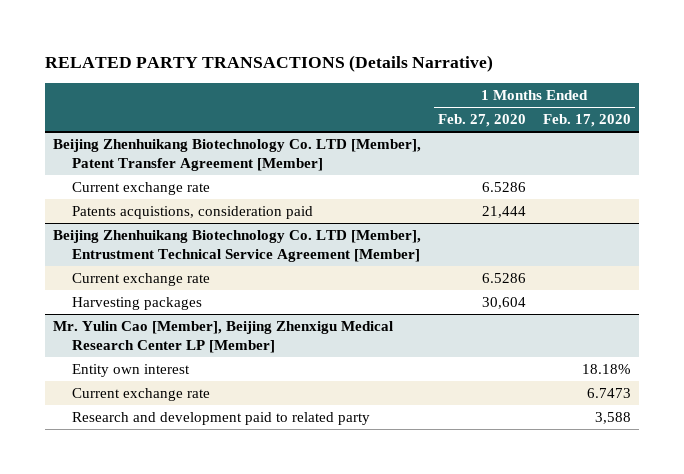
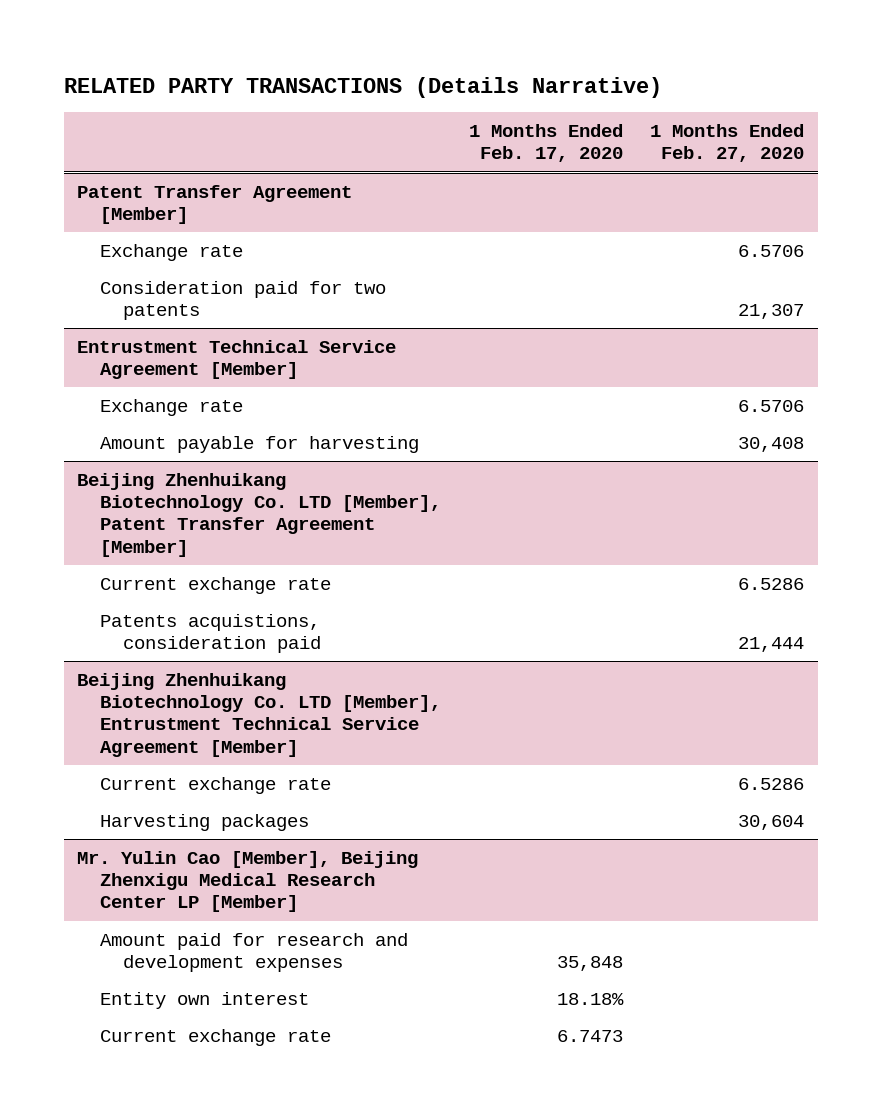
none -> [77,184,353,225] Patent Transfer Agreement [Member]
none -> [100,243,244,261] Exchange rate
none -> [100,280,387,321] Consideration paid for two patents
none -> [77,339,397,380] Entrustment Technical Service Agreement [Member]
none -> [100,398,244,416] Exchange rate
none -> [100,435,420,453] Amount payable for harvesting
none -> [100,932,409,973] Amount paid for research and development expenses
[72,411,371,425] Research and development paid to related party -> none

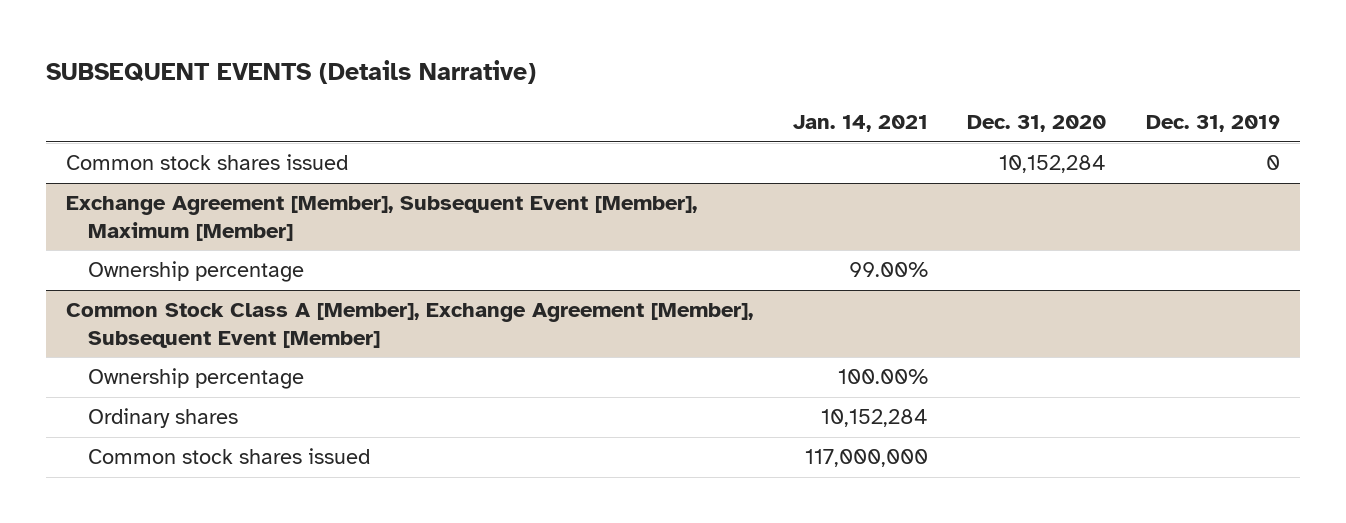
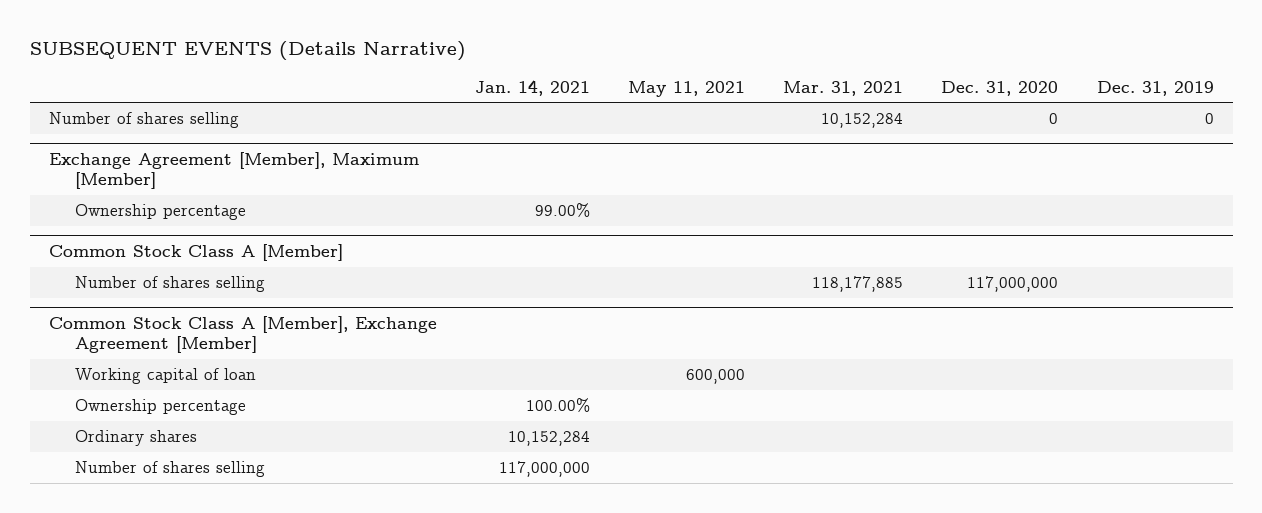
none -> [628,80,746,97] May 11, 2021
none -> [783,80,904,96] Mar. 31, 2021
[65,154,348,171] Common stock shares issued -> none
none -> [48,112,239,129] Number of shares selling
[65,196,697,241] Exchange Agreement [Member], Subsequent Event [Member], Maximum [Member] -> [48,152,419,190] Exchange Agreement [Member], Maximum [Member]
none -> [48,244,343,262] Common Stock Class A [Member]
none -> [74,276,265,293] Number of shares selling
[65,303,753,348] Common Stock Class A [Member], Exchange Agreement [Member], Subsequent Event [Member] -> [48,316,437,354] Common Stock Class A [Member], Exchange Agreement [Member]
none -> [74,368,256,385] Working capital of loan
[87,448,370,465] Common stock shares issued -> [74,461,265,478] Number of shares selling

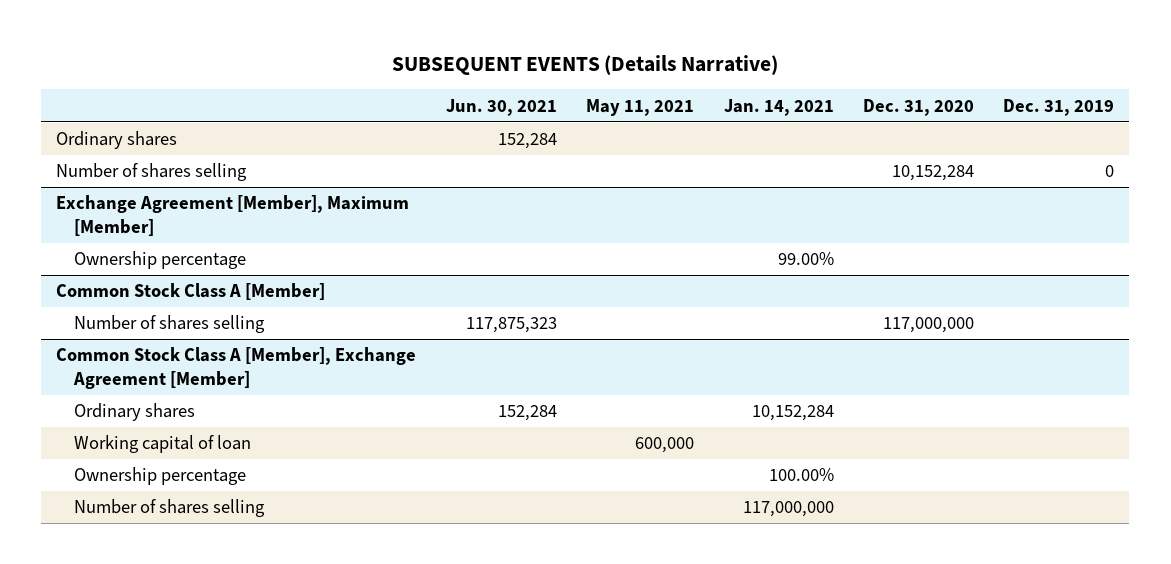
[783,80,904,96] Mar. 31, 2021 -> none
none -> [445,98,557,116] Jun. 30, 2021
none -> [56,131,178,150] Ordinary shares
[1049,113,1059,125] 0 -> [891,165,974,182] 10,152,284
[74,430,197,447] Ordinary shares -> [74,403,196,422] Ordinary shares

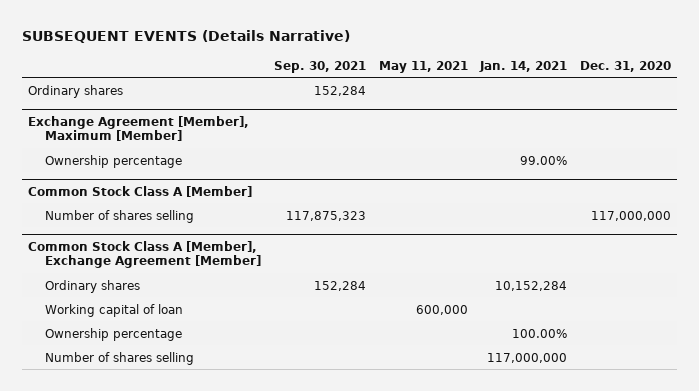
[445,98,557,116] Jun. 30, 2021 -> none
[1003,98,1115,116] Dec. 31, 2019 -> none
none -> [274,60,367,73] Sep. 30, 2021
[56,163,248,182] Number of shares selling -> none

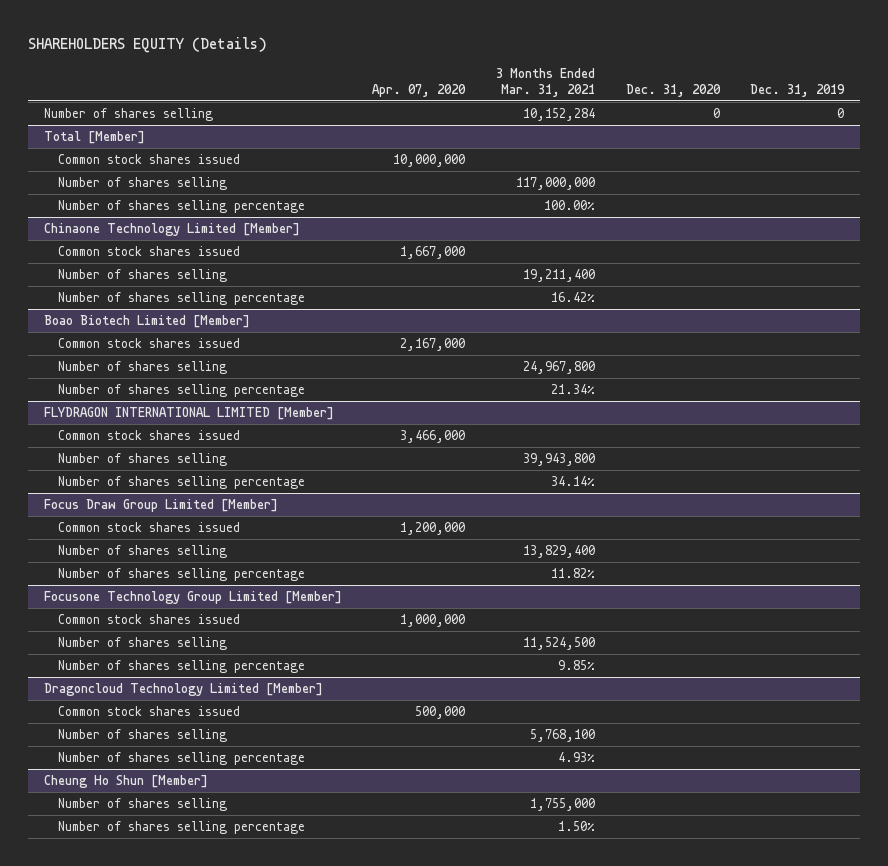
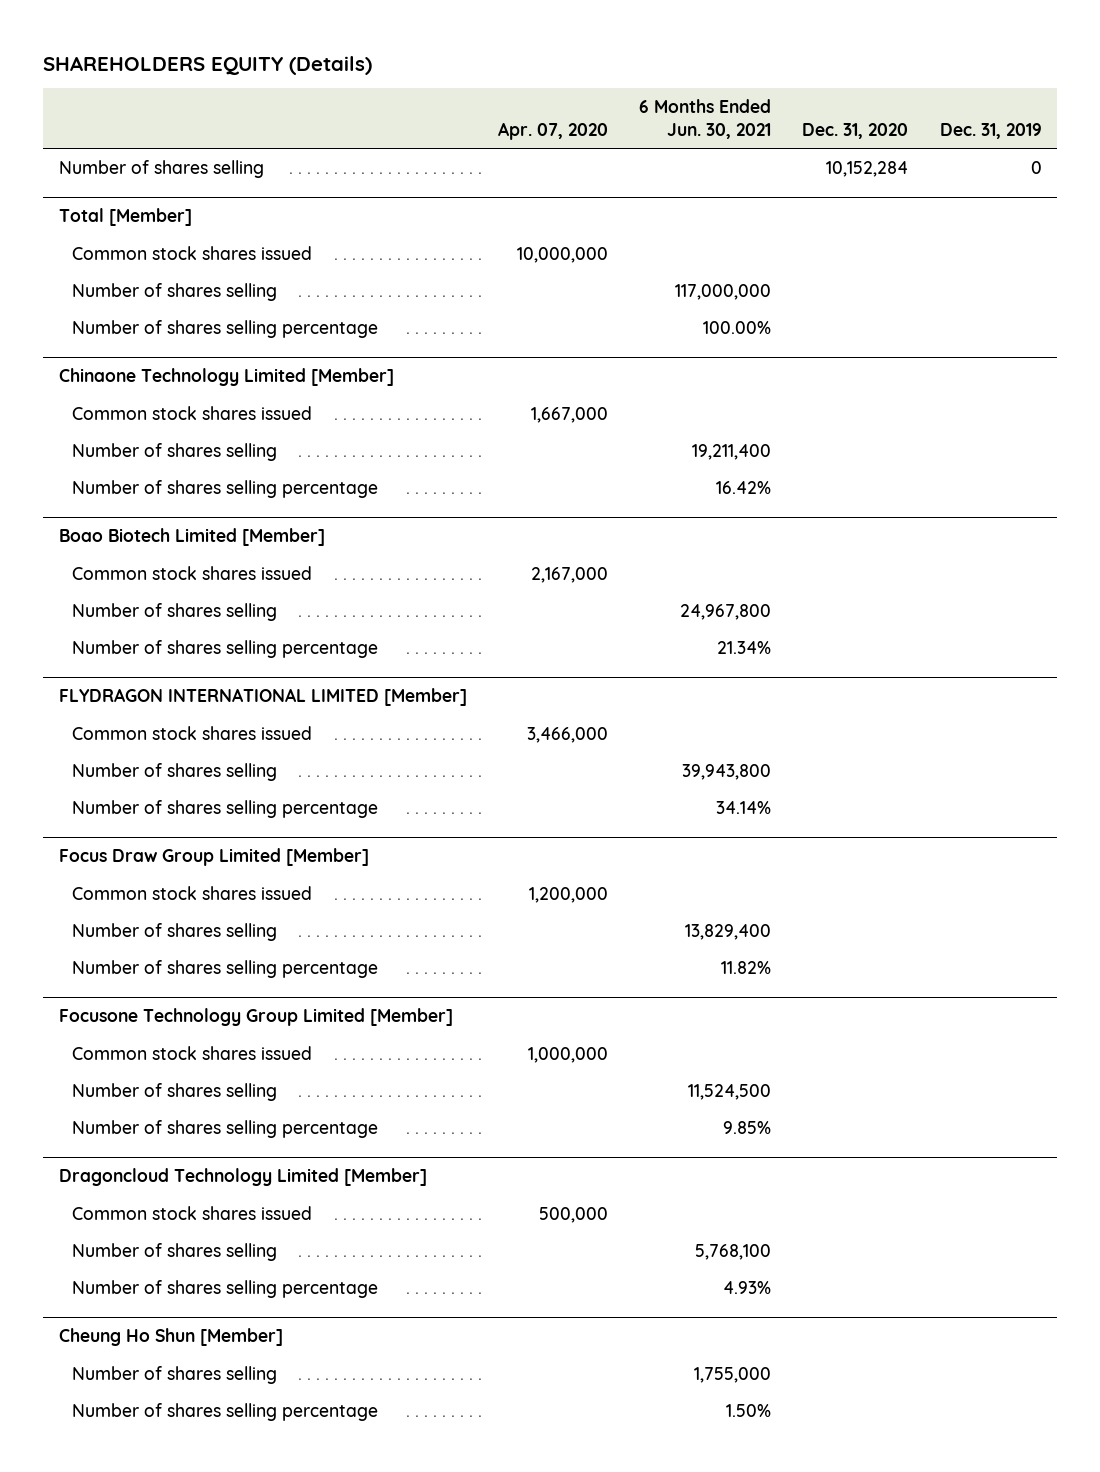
[495,67,595,97] 3 Months Ended Mar. 31, 2021 -> none
none -> [639,99,772,140] 6 Months Ended Jun. 30, 2021
[712,107,720,118] 0 -> [826,160,909,177] 10,152,284

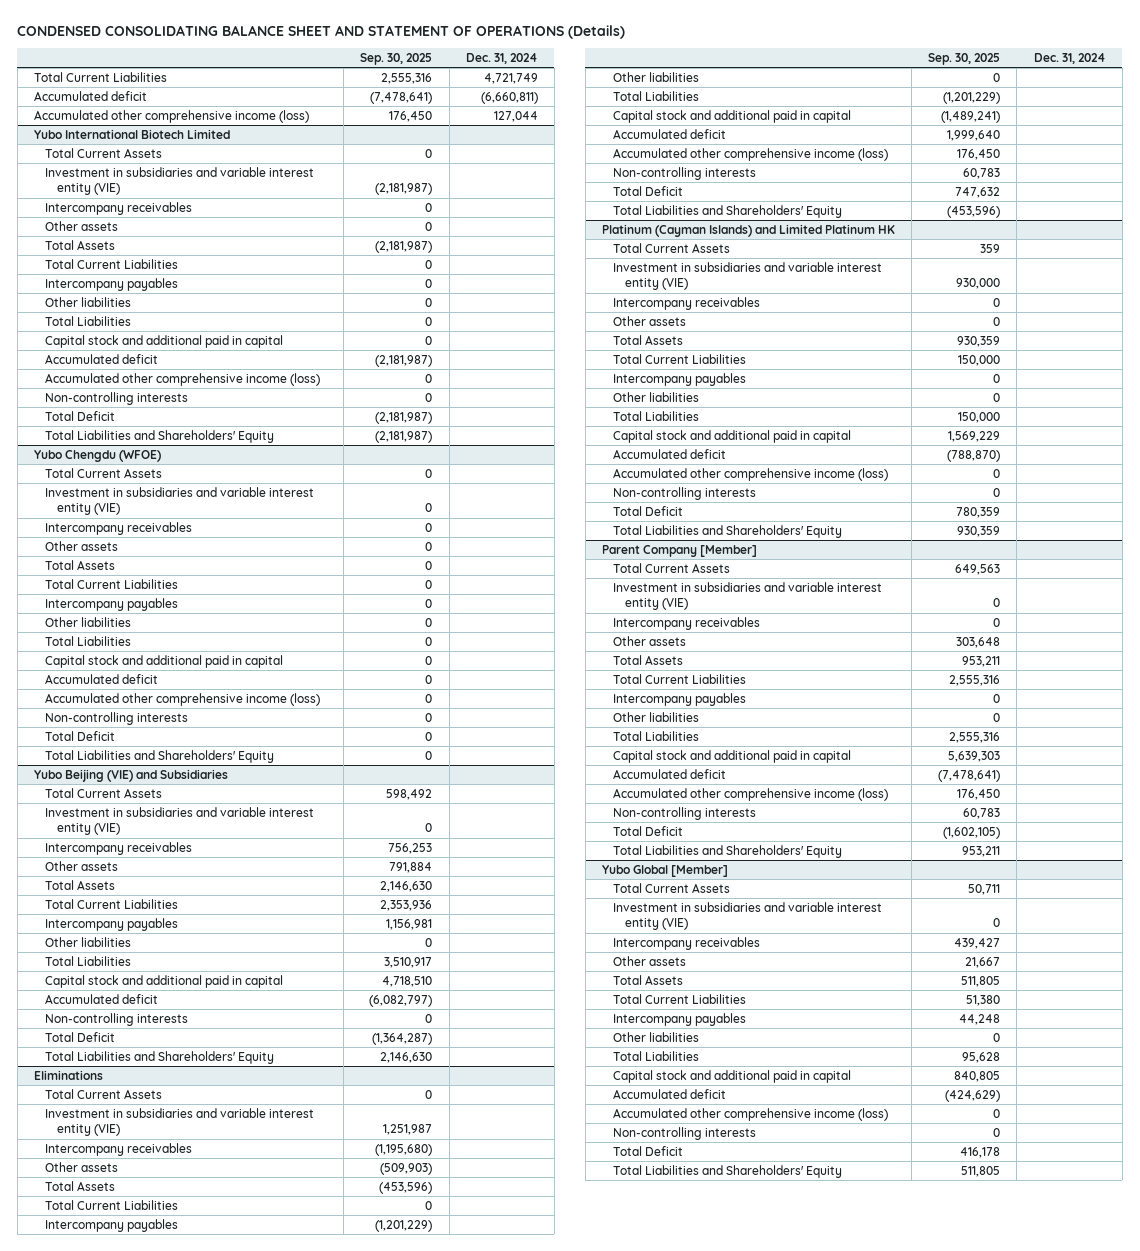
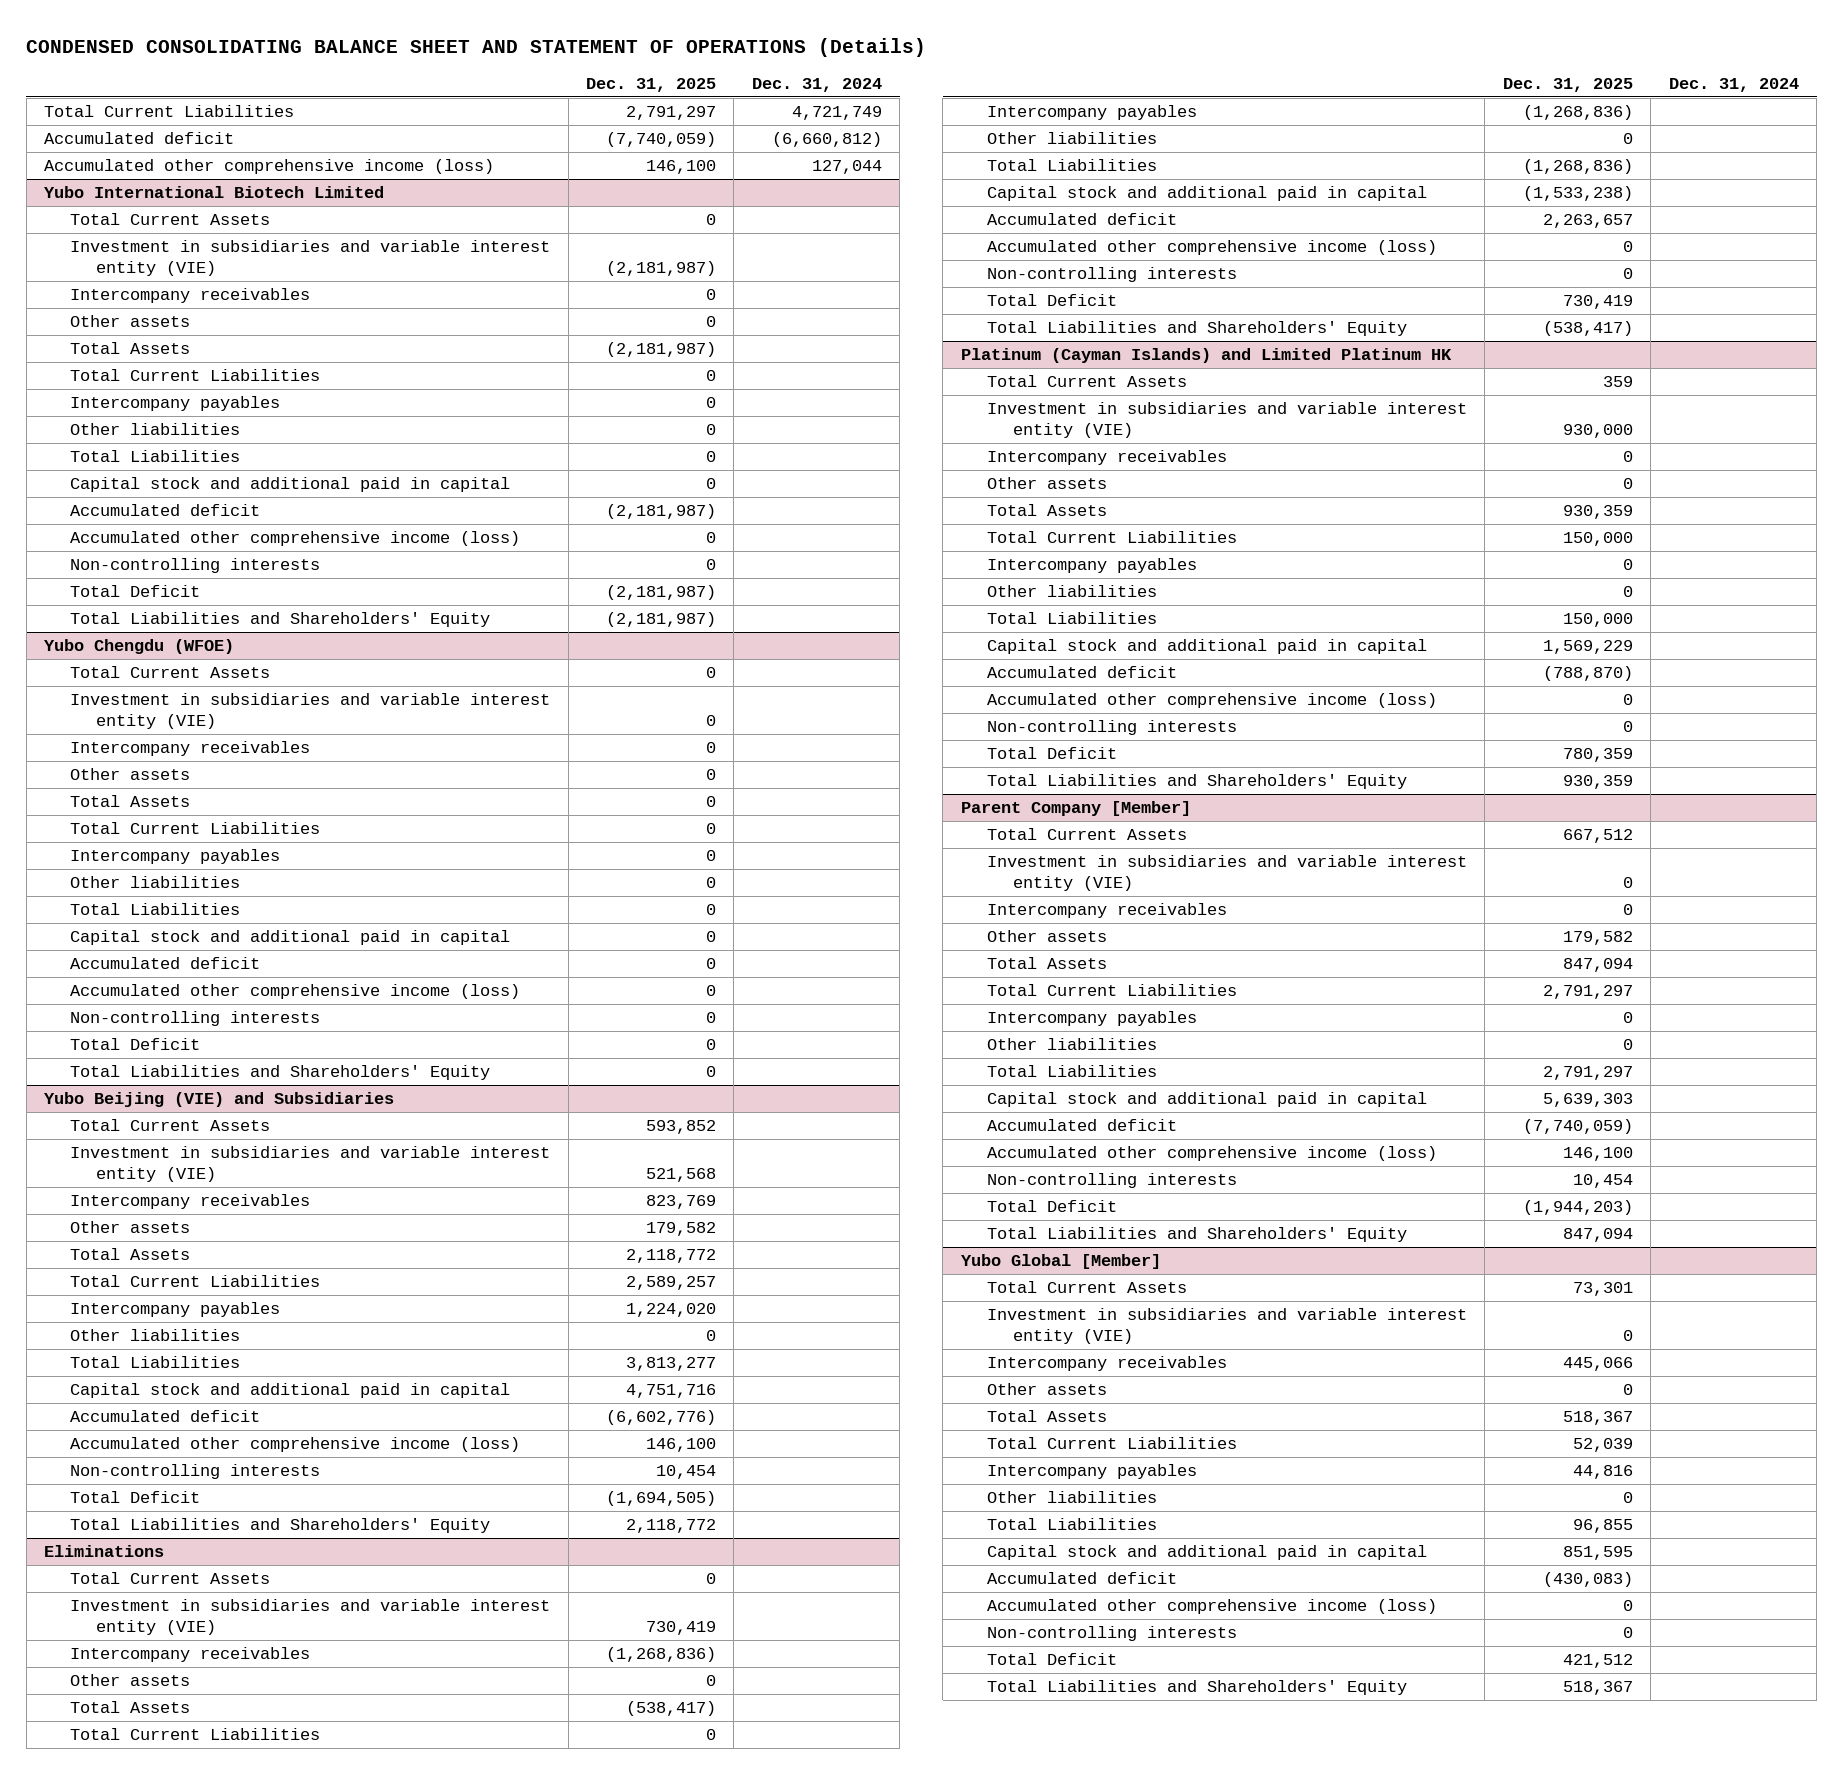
[360,53,433,66] Sep. 30, 2025 -> none
none -> [586,77,717,92] Dec. 31, 2025
[480,91,538,104] (6,660,811) -> [771,132,882,148] (6,660,812)
none -> [70,1437,521,1453] Accumulated other comprehensive income (loss)

